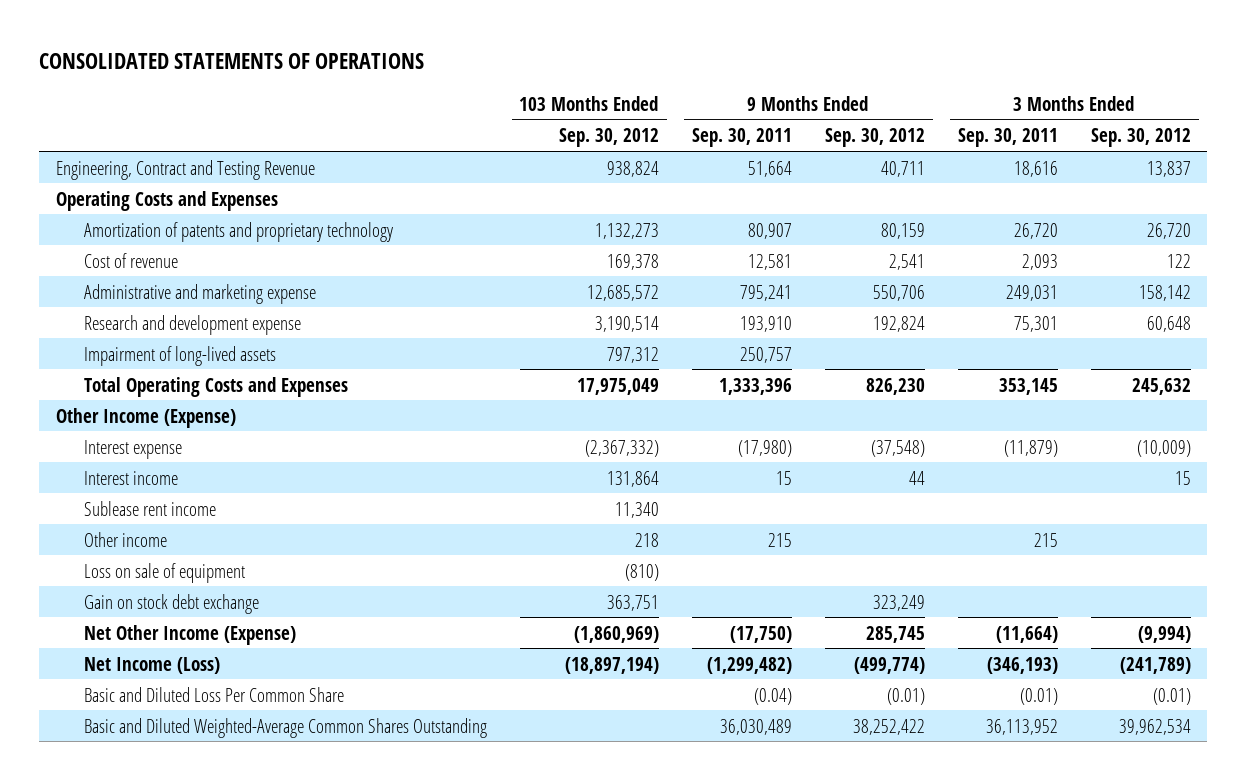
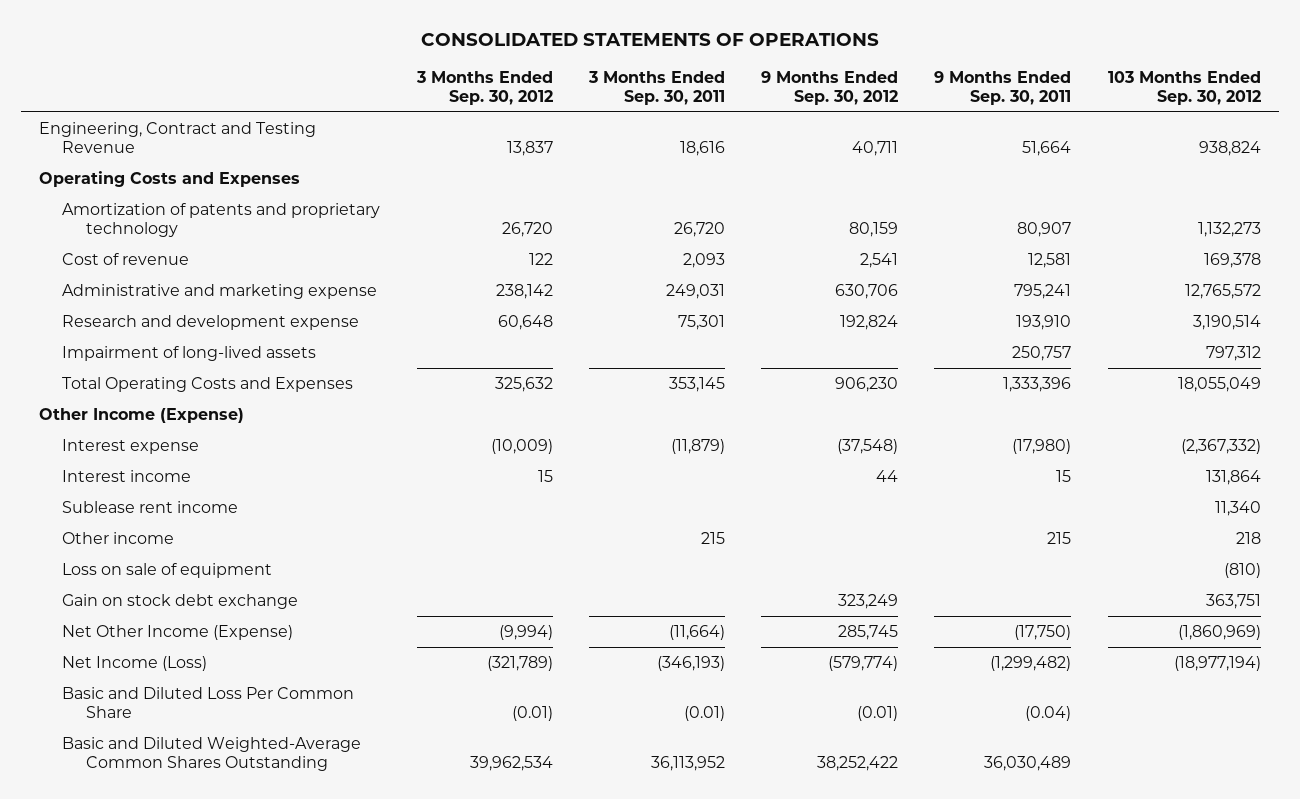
[586,284,659,301] 12,685,572 -> [1184,284,1261,300] 12,765,572
[872,284,925,301] 550,706 -> [835,284,899,300] 630,706
[1138,284,1191,301] 158,142 -> [495,284,553,300] 238,142
[576,377,659,395] 17,975,049 -> [1177,377,1261,393] 18,055,049
[865,377,925,395] 826,230 -> [835,377,899,393] 906,230
[1131,377,1191,395] 245,632 -> [494,377,553,393] 325,632
[564,656,659,674] (18,897,194) -> [1173,656,1261,672] (18,977,194)
[853,656,925,674] (499,774) -> [828,656,899,672] (579,774)
[1119,656,1191,674] (241,789) -> [486,656,553,672] (321,789)

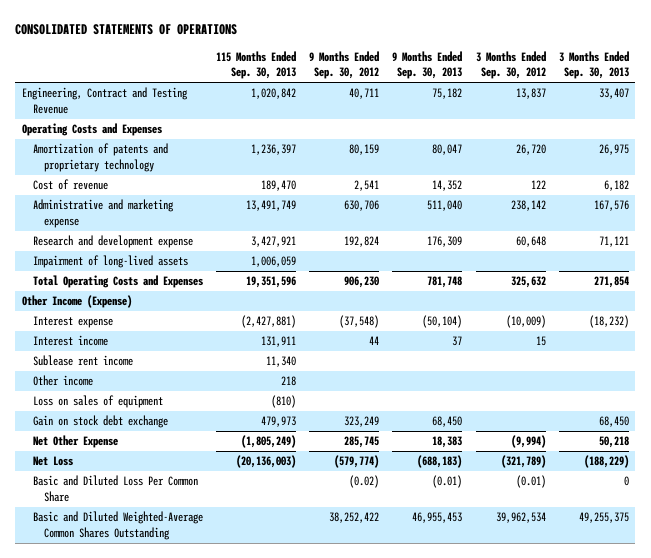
[587,70,725,105] 3 Months Ended Sep. 30, 2011 -> none
[934,70,1072,105] 9 Months Ended Sep. 30, 2011 -> none
[1107,70,1261,105] 103 Months Ended Sep. 30, 2012 -> none
none -> [216,51,297,80] 115 Months Ended Sep. 30, 2013
none -> [392,51,463,80] 9 Months Ended Sep. 30, 2013
none -> [558,51,629,80] 3 Months Ended Sep. 30, 2013
[62,563,273,579] Loss on sale of equipment -> [32,395,163,409] Loss on sales of equipment
[62,625,294,641] Net Other Income (Expense) -> [32,435,118,449] Net Other Expense
[62,656,208,672] Net Income (Loss) -> [32,456,73,467] Net Loss
[857,705,899,721] (0.01) -> [349,475,380,489] (0.02)

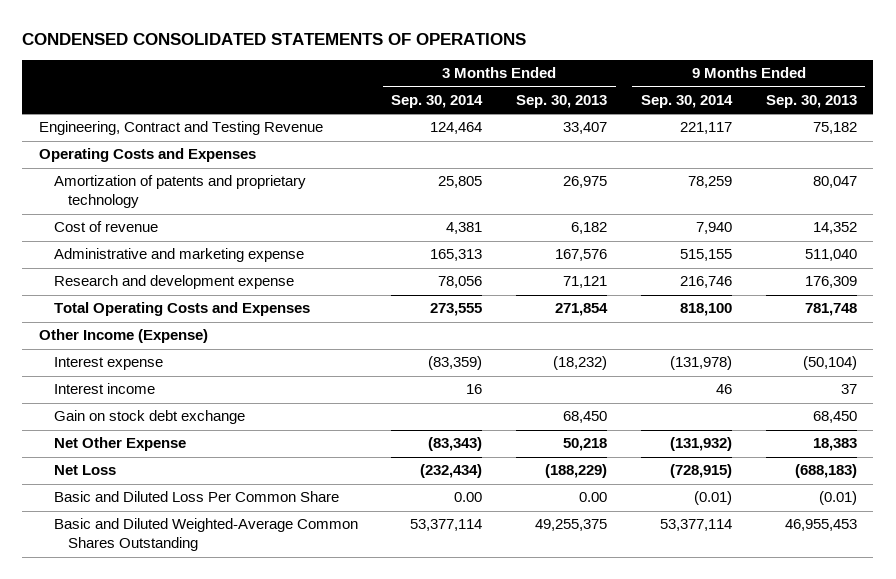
[15,24,238,36] CONSOLIDATED STATEMENTS OF OPERATIONS -> [22,33,527,46] CONDENSED CONSOLIDATED STATEMENTS OF OPERATIONS
[216,51,297,80] 115 Months Ended Sep. 30, 2013 -> none
[309,51,380,80] 9 Months Ended Sep. 30, 2012 -> none
[475,51,546,80] 3 Months Ended Sep. 30, 2012 -> none
none -> [391,95,484,109] Sep. 30, 2014
none -> [640,95,733,109] Sep. 30, 2014
[32,255,188,269] Impairment of long-lived assets -> none
[32,355,133,367] Sublease rent income -> none
[32,375,93,387] Other income -> none
[32,395,163,409] Loss on sales of equipment -> none
[623,476,629,487] 0 -> [579,492,608,503] 0.00

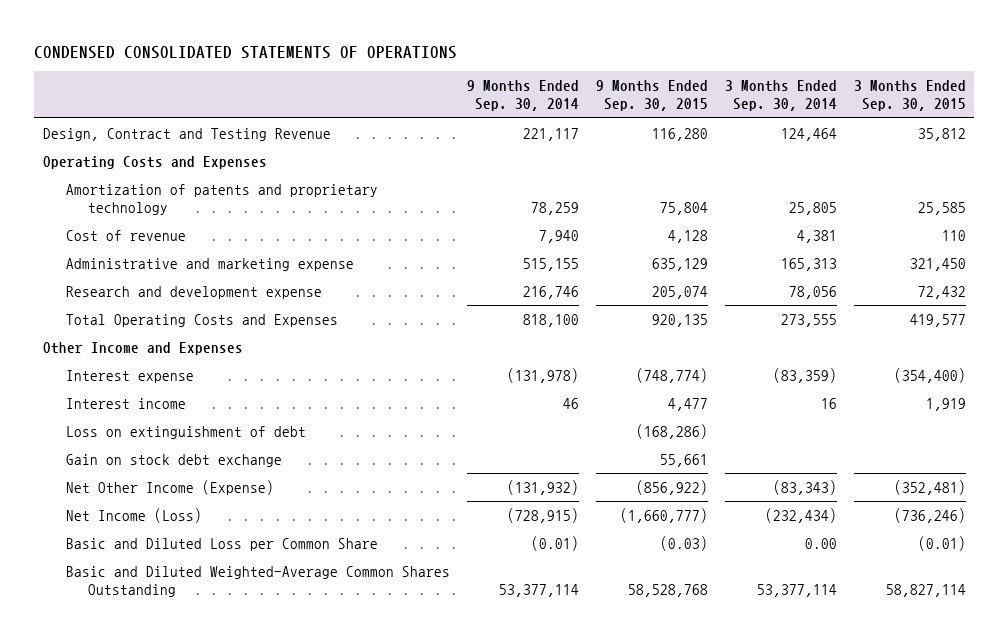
[516,95,608,109] Sep. 30, 2013 -> none
[765,95,857,109] Sep. 30, 2013 -> none
none -> [595,80,708,112] 9 Months Ended Sep. 30, 2015
none -> [853,80,966,112] 3 Months Ended Sep. 30, 2015
[39,121,324,136] Engineering, Contract and Testing Revenue -> [42,127,331,141] Design, Contract and Testing Revenue
[39,329,209,344] Other Income (Expense) -> [42,341,243,355] Other Income and Expenses
none -> [65,425,306,439] Loss on extinguishment of debt
[53,437,186,452] Net Other Expense -> [65,479,274,495] Net Other Income (Expense)
[53,465,116,476] Net Loss -> [65,507,202,523] Net Income (Loss)
[53,491,339,503] Basic and Diluted Loss Per Common Share -> [65,537,378,551] Basic and Diluted Loss per Common Share

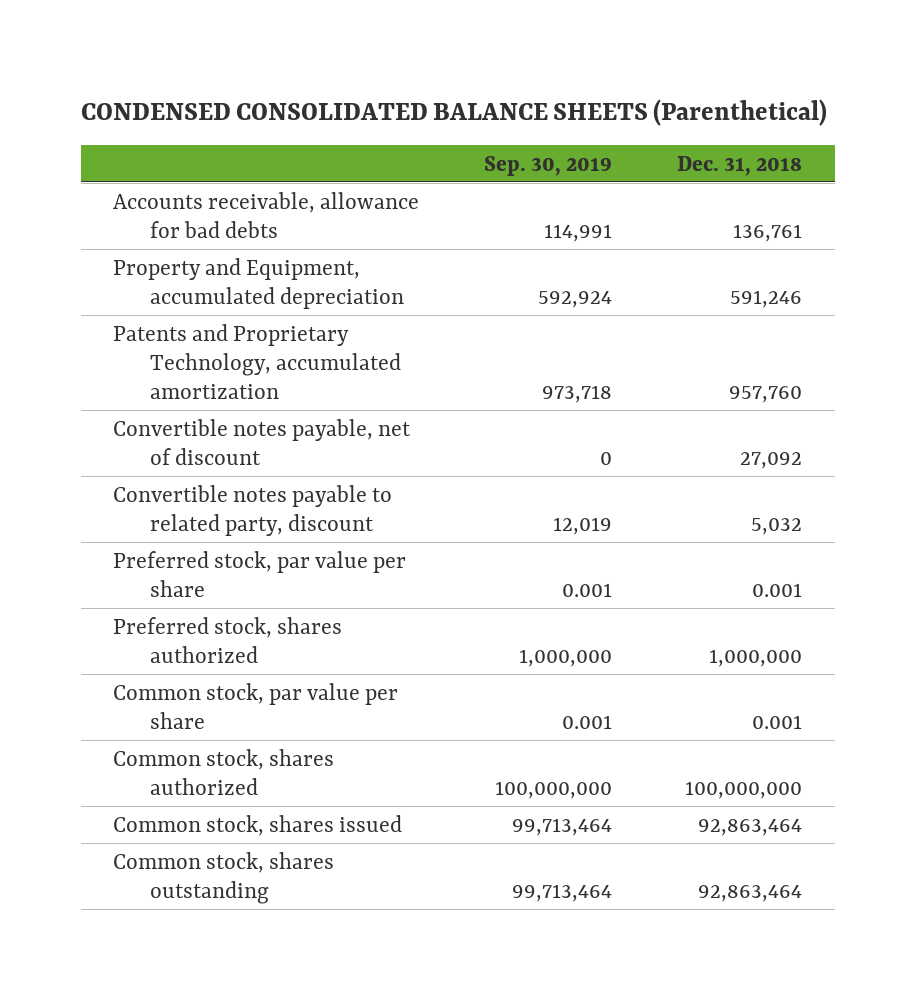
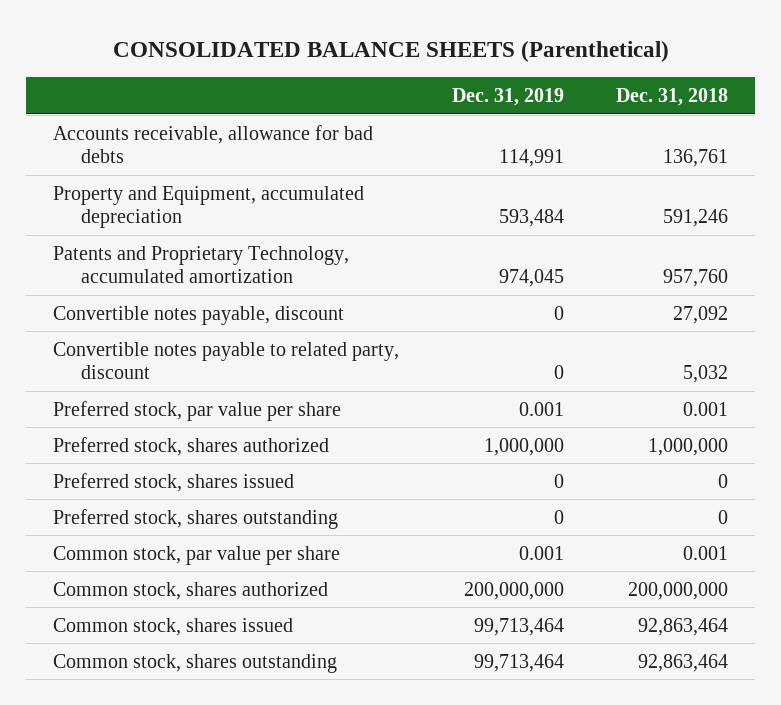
[80,98,827,126] CONDENSED CONSOLIDATED BALANCE SHEETS (Parenthetical) -> [112,41,669,63] CONSOLIDATED BALANCE SHEETS (Parenthetical)
[484,155,613,176] Sep. 30, 2019 -> none
none -> [451,87,564,106] Dec. 31, 2019
[113,418,412,465] Convertible notes payable, net of discount -> [52,305,344,325] Convertible notes payable, discount
none -> [52,472,294,492] Preferred stock, shares issued
none -> [52,508,338,529] Preferred stock, shares outstanding
[685,780,803,799] 100,000,000 -> [628,581,729,600] 200,000,000

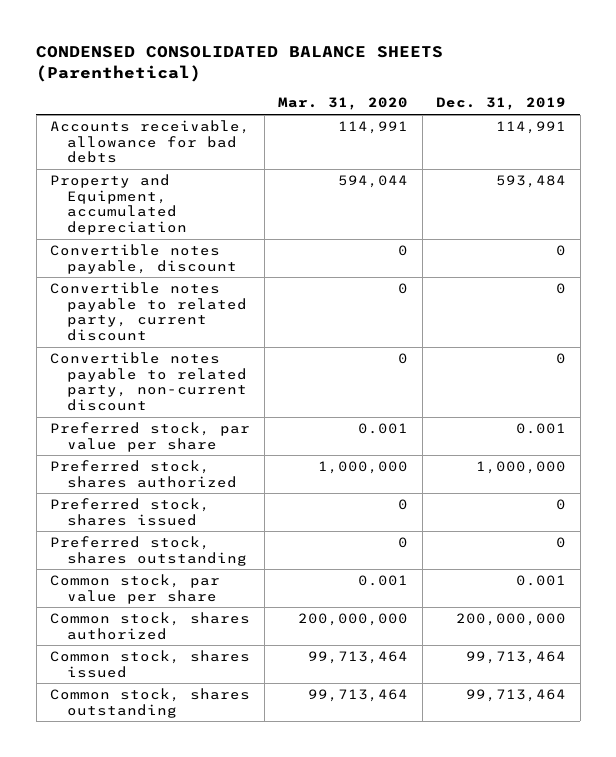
[112,41,669,63] CONSOLIDATED BALANCE SHEETS (Parenthetical) -> [36,46,444,82] CONDENSED CONSOLIDATED BALANCE SHEETS (Parenthetical)
[616,87,729,106] Dec. 31, 2018 -> none
none -> [278,97,409,111] Mar. 31, 2020
[52,245,349,284] Patents and Proprietary Technology, accumulated amortization -> none
none -> [50,282,248,342] Convertible notes payable to related party, current discount
[52,341,399,380] Convertible notes payable to related party, discount -> [50,352,248,412] Convertible notes payable to related party, non-current discount

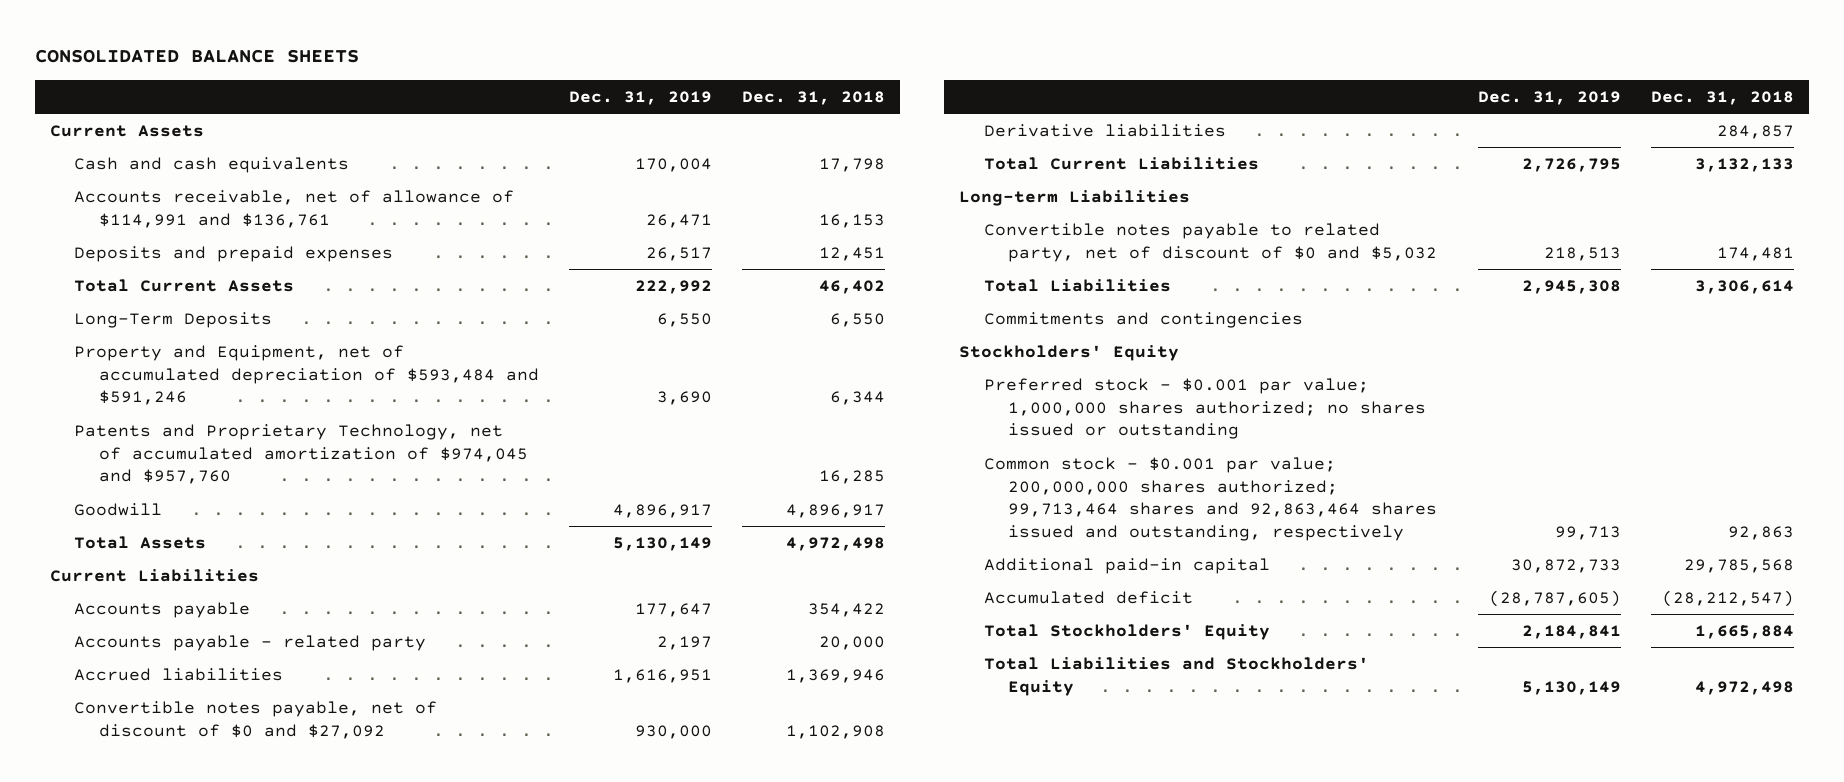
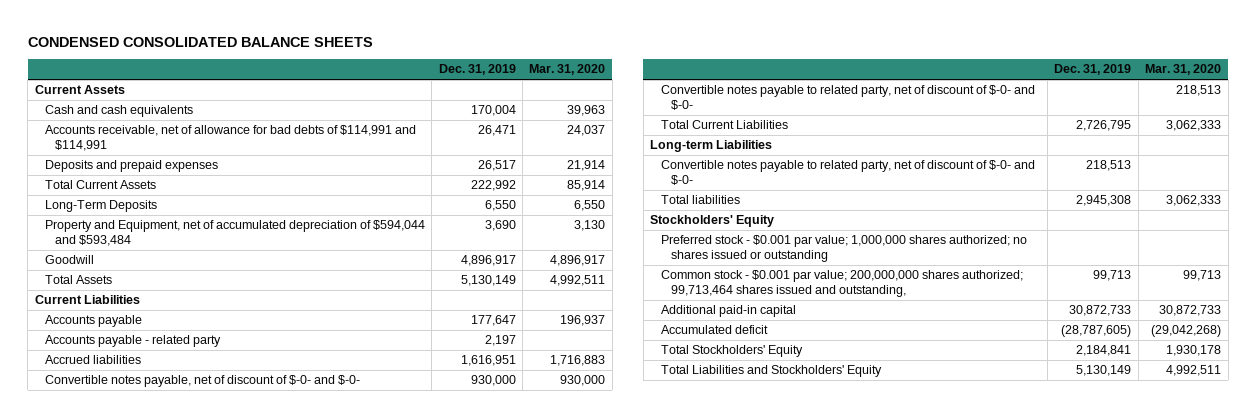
[34,49,359,64] CONSOLIDATED BALANCE SHEETS -> [27,36,373,47] CONDENSED CONSOLIDATED BALANCE SHEETS
[741,90,885,105] Dec. 31, 2018 -> none
none -> [529,64,606,76] Mar. 31, 2020
[74,189,515,228] Accounts receivable, net of allowance of $114,991 and $136,761 -> [44,125,416,152] Accounts receivable, net of allowance for bad debts of $114,991 and $114,991
[74,423,528,485] Patents and Proprietary Technology, net of accumulated amortization of $974,045 and $957,760 -> none
[74,344,539,406] Property and Equipment, net of accumulated depreciation of $593,484 and $591,246 -> [44,220,425,247] Property and Equipment, net of accumulated depreciation of $594,044 and $593,484
[983,123,1226,137] Derivative liabilities -> none
[74,700,438,739] Convertible notes payable, net of discount of $0 and $27,092 -> [44,375,360,388] Convertible notes payable, net of discount of $-0- and $-0-
none -> [660,85,1035,111] Convertible notes payable to related party, net of discount of $-0- and $-0-
[983,311,1303,328] Commitments and contingencies -> none
[983,222,1438,262] Convertible notes payable to related party, net of discount of $0 and $5,032 -> [660,160,1035,186] Convertible notes payable to related party, net of discount of $-0- and $-0-
[983,278,1171,292] Total Liabilities -> [660,195,740,205] Total liabilities
[983,456,1438,541] Common stock - $0.001 par value; 200,000,000 shares authorized; 99,713,464 shares and 92,863,464 shares issued and outstanding, respectively -> [660,270,1023,298] Common stock - $0.001 par value; 200,000,000 shares authorized; 99,713,464 shares issued and outstanding,

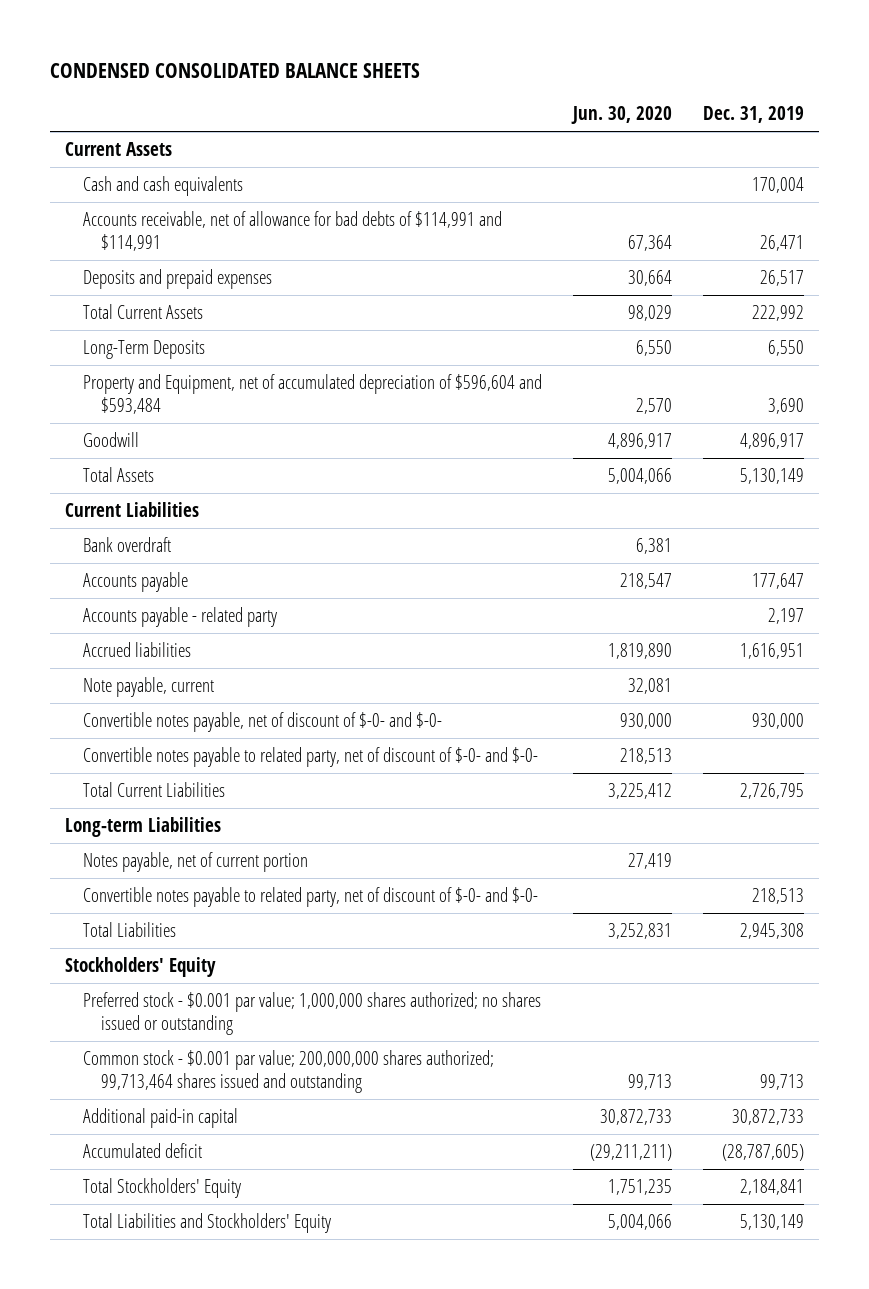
[529,64,606,76] Mar. 31, 2020 -> none
none -> [570,106,672,125] Jun. 30, 2020
[44,220,425,247] Property and Equipment, net of accumulated depreciation of $594,044 and $593,484 -> [83,373,543,415] Property and Equipment, net of accumulated depreciation of $596,604 and $593,484
none -> [83,536,172,552] Bank overdraft
none -> [83,676,215,697] Note payable, current
none -> [83,851,309,872] Notes payable, net of current portion
[660,195,740,205] Total liabilities -> [83,921,177,937] Total Liabilities
[660,270,1023,298] Common stock - $0.001 par value; 200,000,000 shares authorized; 99,713,464 shares issued and outstanding, -> [83,1049,495,1094] Common stock - $0.001 par value; 200,000,000 shares authorized; 99,713,464 shares issued and outstanding

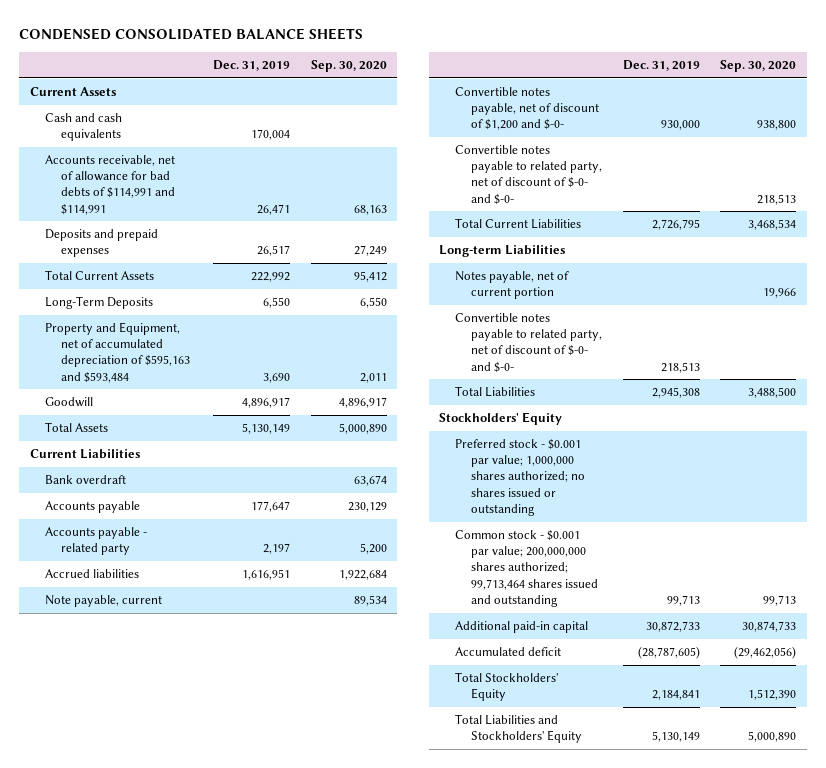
[570,106,672,125] Jun. 30, 2020 -> none
none -> [310,59,387,72] Sep. 30, 2020
[83,373,543,415] Property and Equipment, net of accumulated depreciation of $596,604 and $593,484 -> [45,322,191,383] Property and Equipment, net of accumulated depreciation of $595,163 and $593,484
[83,711,443,732] Convertible notes payable, net of discount of $-0- and $-0- -> [455,87,599,131] Convertible notes payable, net of discount of $1,200 and $-0-

